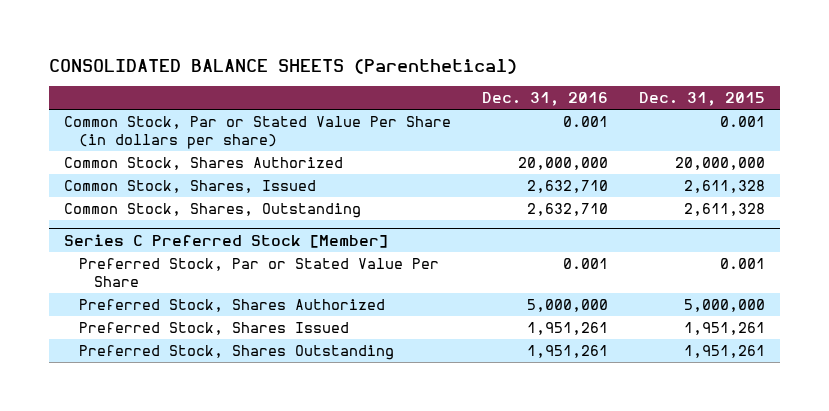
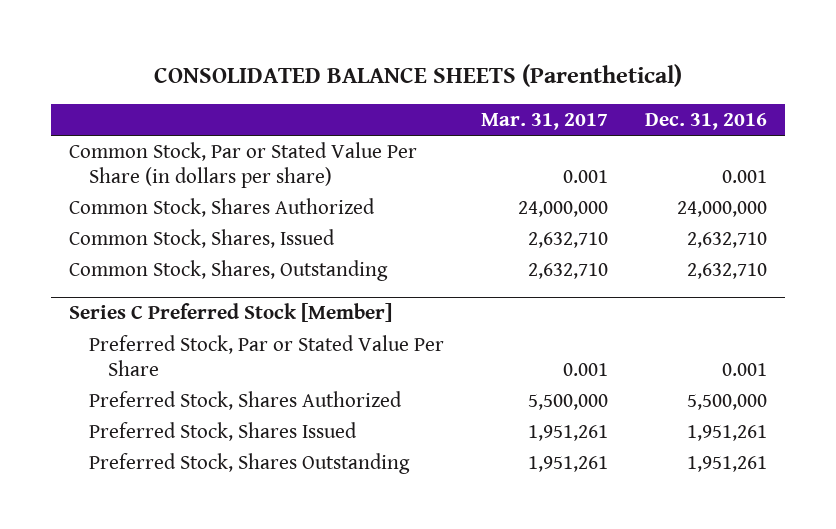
[638,92,765,107] Dec. 31, 2015 -> none
none -> [480,113,608,131] Mar. 31, 2017
[518,157,609,171] 20,000,000 -> [676,201,767,218] 24,000,000
[527,299,609,313] 5,000,000 -> [686,394,767,411] 5,500,000

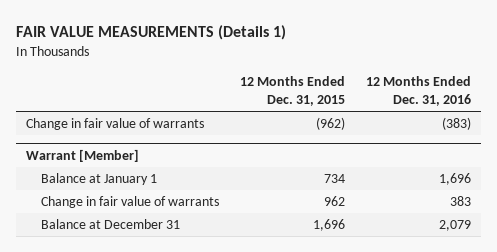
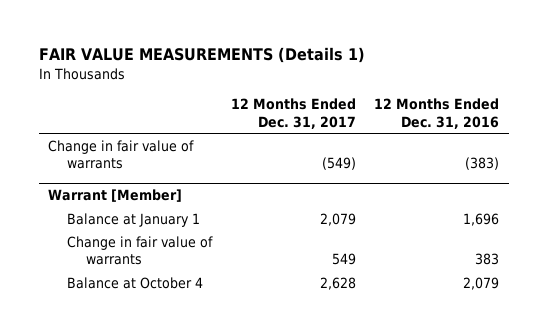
[239,76,345,107] 12 Months Ended Dec. 31, 2015 -> none
none -> [230,97,356,129] 12 Months Ended Dec. 31, 2017
[40,219,180,230] Balance at December 31 -> [67,276,204,289] Balance at October 4

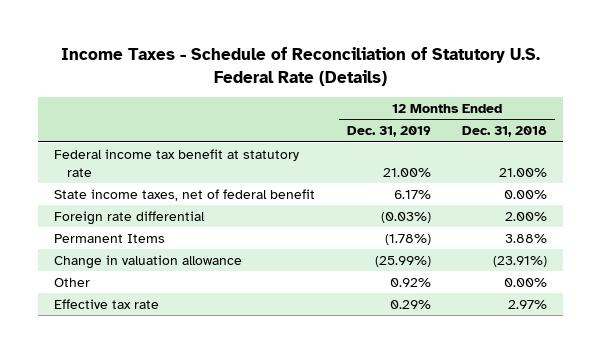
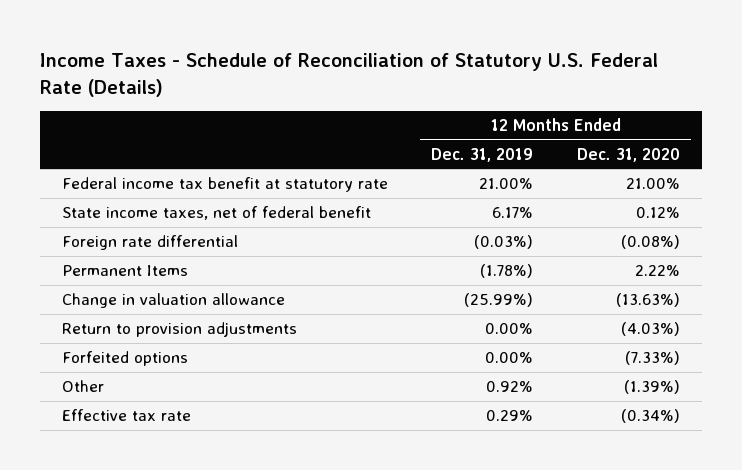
[462,126,548,138] Dec. 31, 2018 -> none
none -> [576,147,680,162] Dec. 31, 2020
none -> [61,322,297,338] Return to provision adjustments
none -> [61,351,188,367] Forfeited options

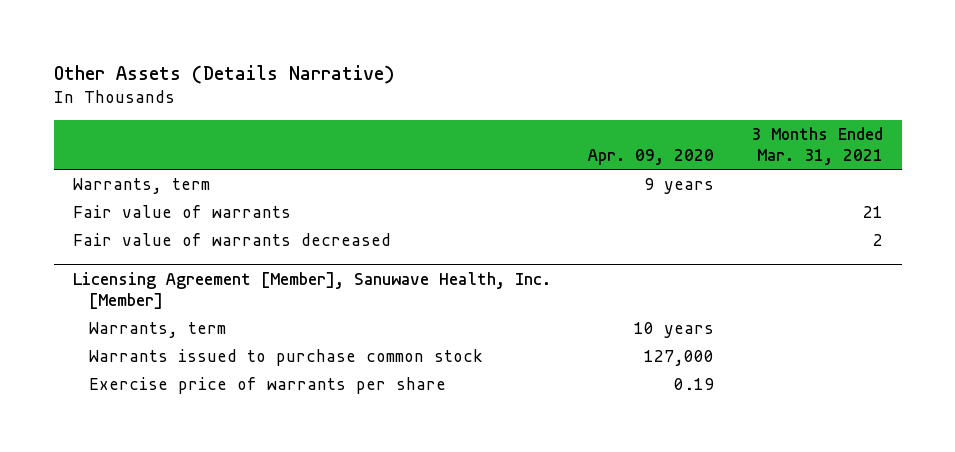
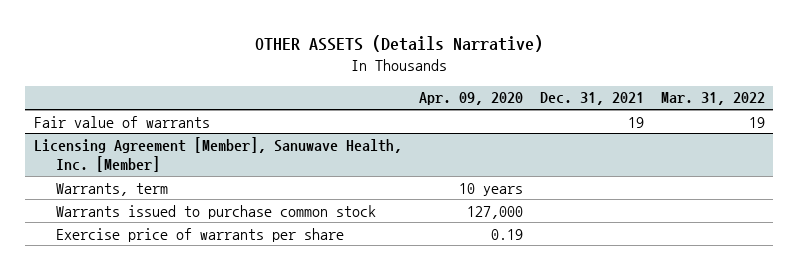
[53,65,395,85] Other Assets (Details Narrative) -> [255,35,544,53] OTHER ASSETS (Details Narrative)
[750,126,883,166] 3 Months Ended Mar. 31, 2021 -> none
none -> [539,92,644,106] Dec. 31, 2021
none -> [660,92,765,106] Mar. 31, 2022
[72,178,210,195] Warrants, term -> none
[72,233,391,247] Fair value of warrants decreased -> none

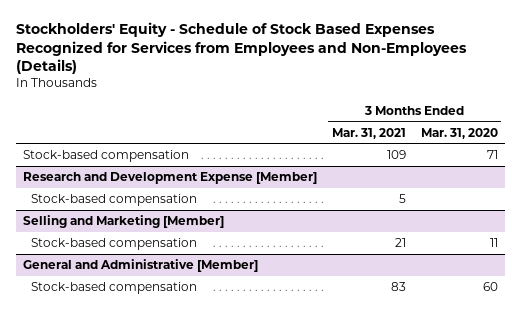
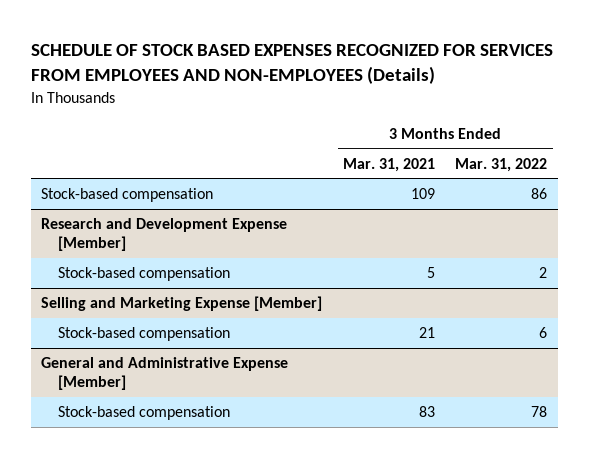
[15,22,467,75] Stockholders' Equity - Schedule of Stock Based Expenses Recognized for Services from Employees and Non-Employees (Details) -> [31,44,554,84] SCHEDULE OF STOCK BASED EXPENSES RECOGNIZED FOR SERVICES FROM EMPLOYEES AND NON-EMPLOYEES (Details)
[420,127,498,139] Mar. 31, 2020 -> none
none -> [455,157,548,172] Mar. 31, 2022
[22,215,224,229] Selling and Marketing [Member] -> [41,296,323,312] Selling and Marketing Expense [Member]
[22,259,258,273] General and Administrative [Member] -> [41,357,289,391] General and Administrative Expense [Member]

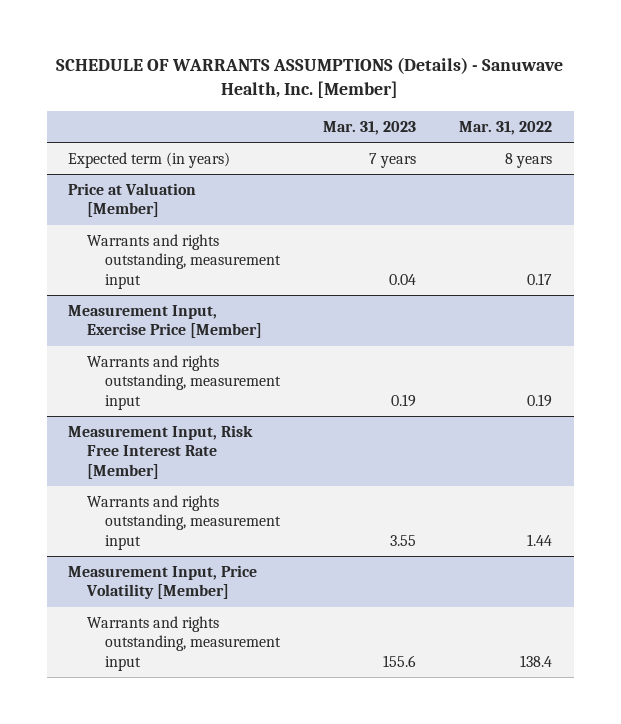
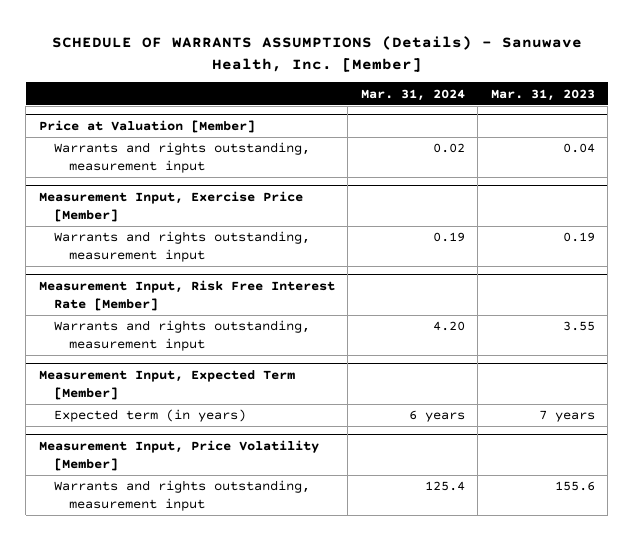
[459,120,553,135] Mar. 31, 2022 -> none
none -> [360,88,465,101] Mar. 31, 2024
[68,151,231,168] Expected term (in years) -> none
none -> [38,370,295,400] Measurement Input, Expected Term [Member]
none -> [53,409,246,423] Expected term (in years)

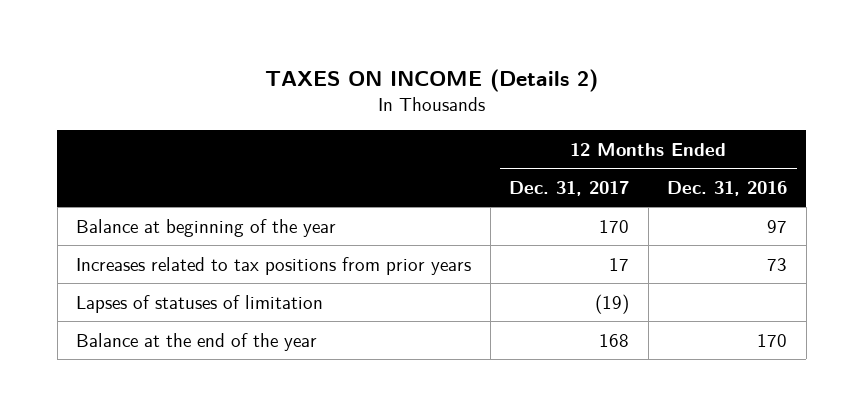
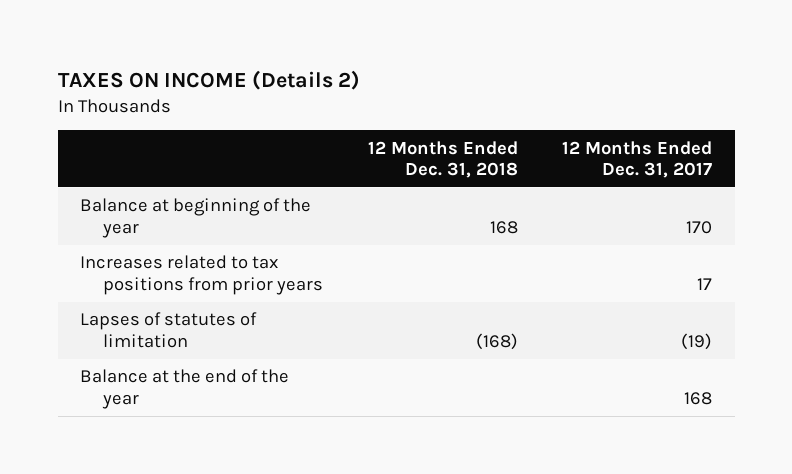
[667,180,788,196] Dec. 31, 2016 -> none
none -> [367,140,518,178] 12 Months Ended Dec. 31, 2018
[76,294,324,313] Lapses of statuses of limitation -> [80,312,258,348] Lapses of statutes of limitation

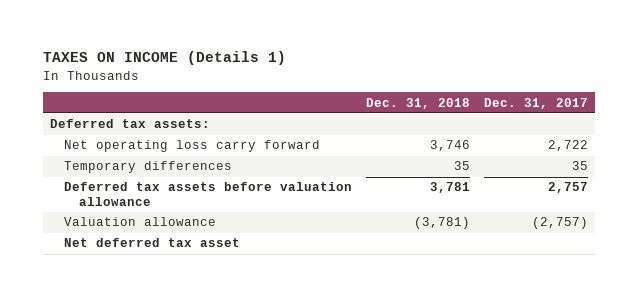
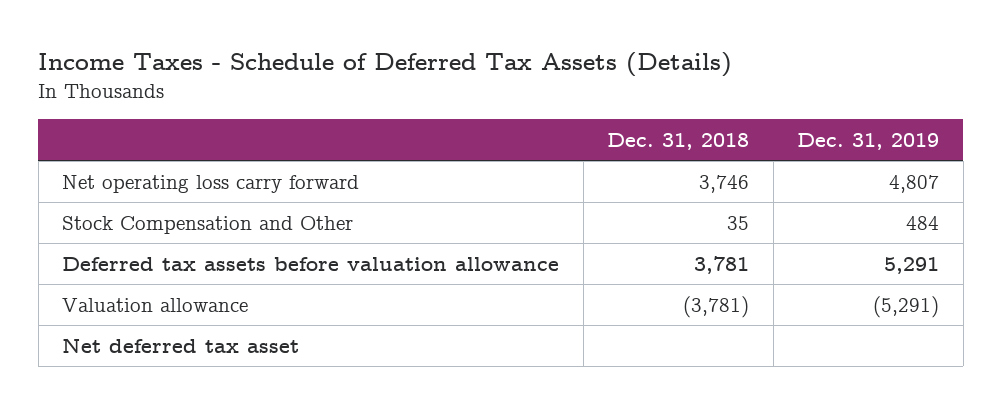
[42,51,286,66] TAXES ON INCOME (Details 1) -> [38,52,733,78] Income Taxes - Schedule of Deferred Tax Assets (Details)
[483,97,588,109] Dec. 31, 2017 -> none
none -> [797,132,940,150] Dec. 31, 2019
[49,119,210,129] Deferred tax assets: -> none
[64,161,233,174] Temporary differences -> none
none -> [62,215,354,234] Stock Compensation and Other

